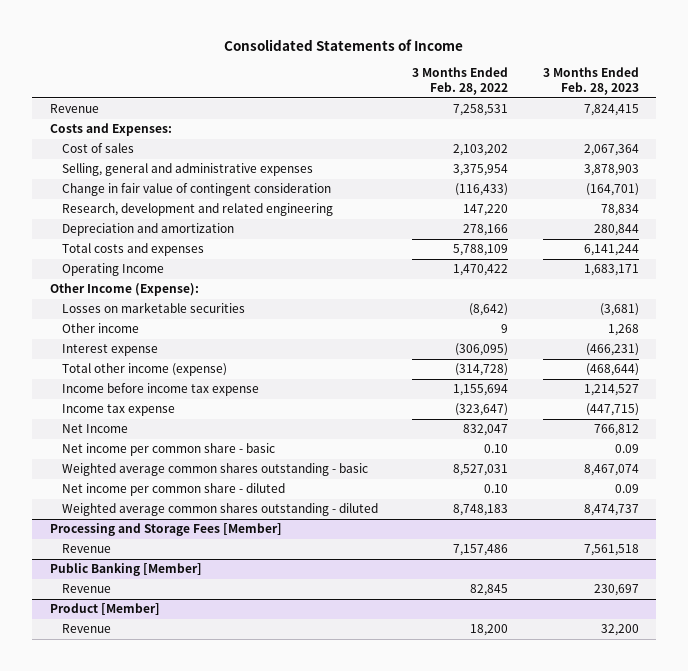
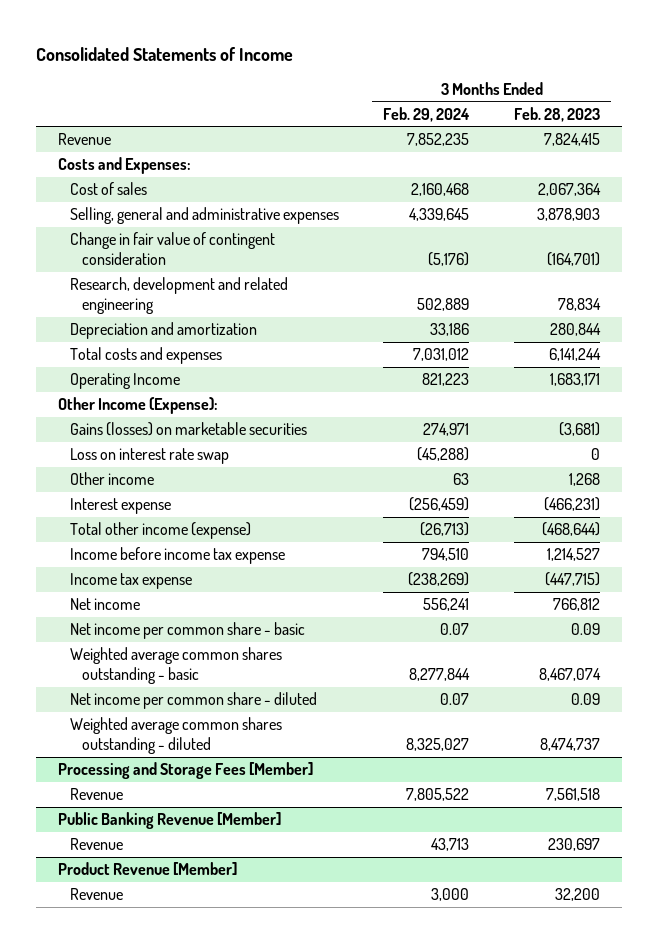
[412,66,509,96] 3 Months Ended Feb. 28, 2022 -> none
none -> [383,106,471,122] Feb. 29, 2024
[61,302,245,314] Losses on marketable securities -> [70,422,308,437] Gains (losses) on marketable securities
none -> [70,448,230,465] Loss on interest rate swap
[61,424,128,434] Net Income -> [70,598,141,611] Net income
[49,563,202,577] Public Banking [Member] -> [58,812,282,830] Public Banking Revenue [Member]
[49,603,160,616] Product [Member] -> [58,862,238,876] Product Revenue [Member]

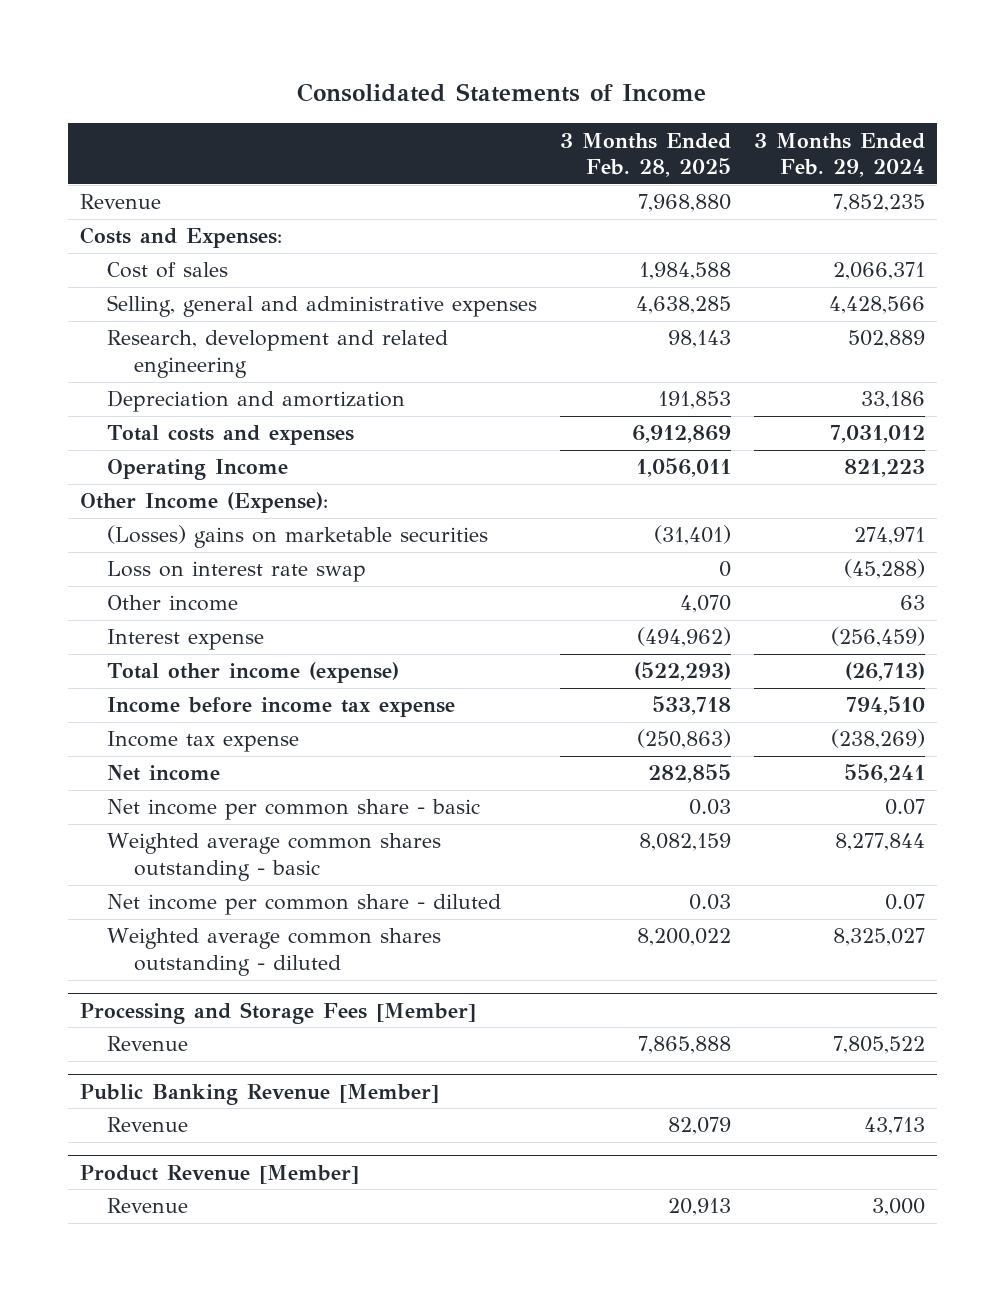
[513,106,600,122] Feb. 28, 2023 -> none
none -> [559,132,731,177] 3 Months Ended Feb. 28, 2025
[70,232,276,266] Change in fair value of contingent consideration -> none
[411,183,470,197] 2,160,468 -> [833,262,926,281] 2,066,371
[409,208,470,222] 4,339,645 -> [829,296,926,315] 4,428,566
[70,422,308,437] Gains (losses) on marketable securities -> [106,525,488,549] (Losses) gains on marketable securities

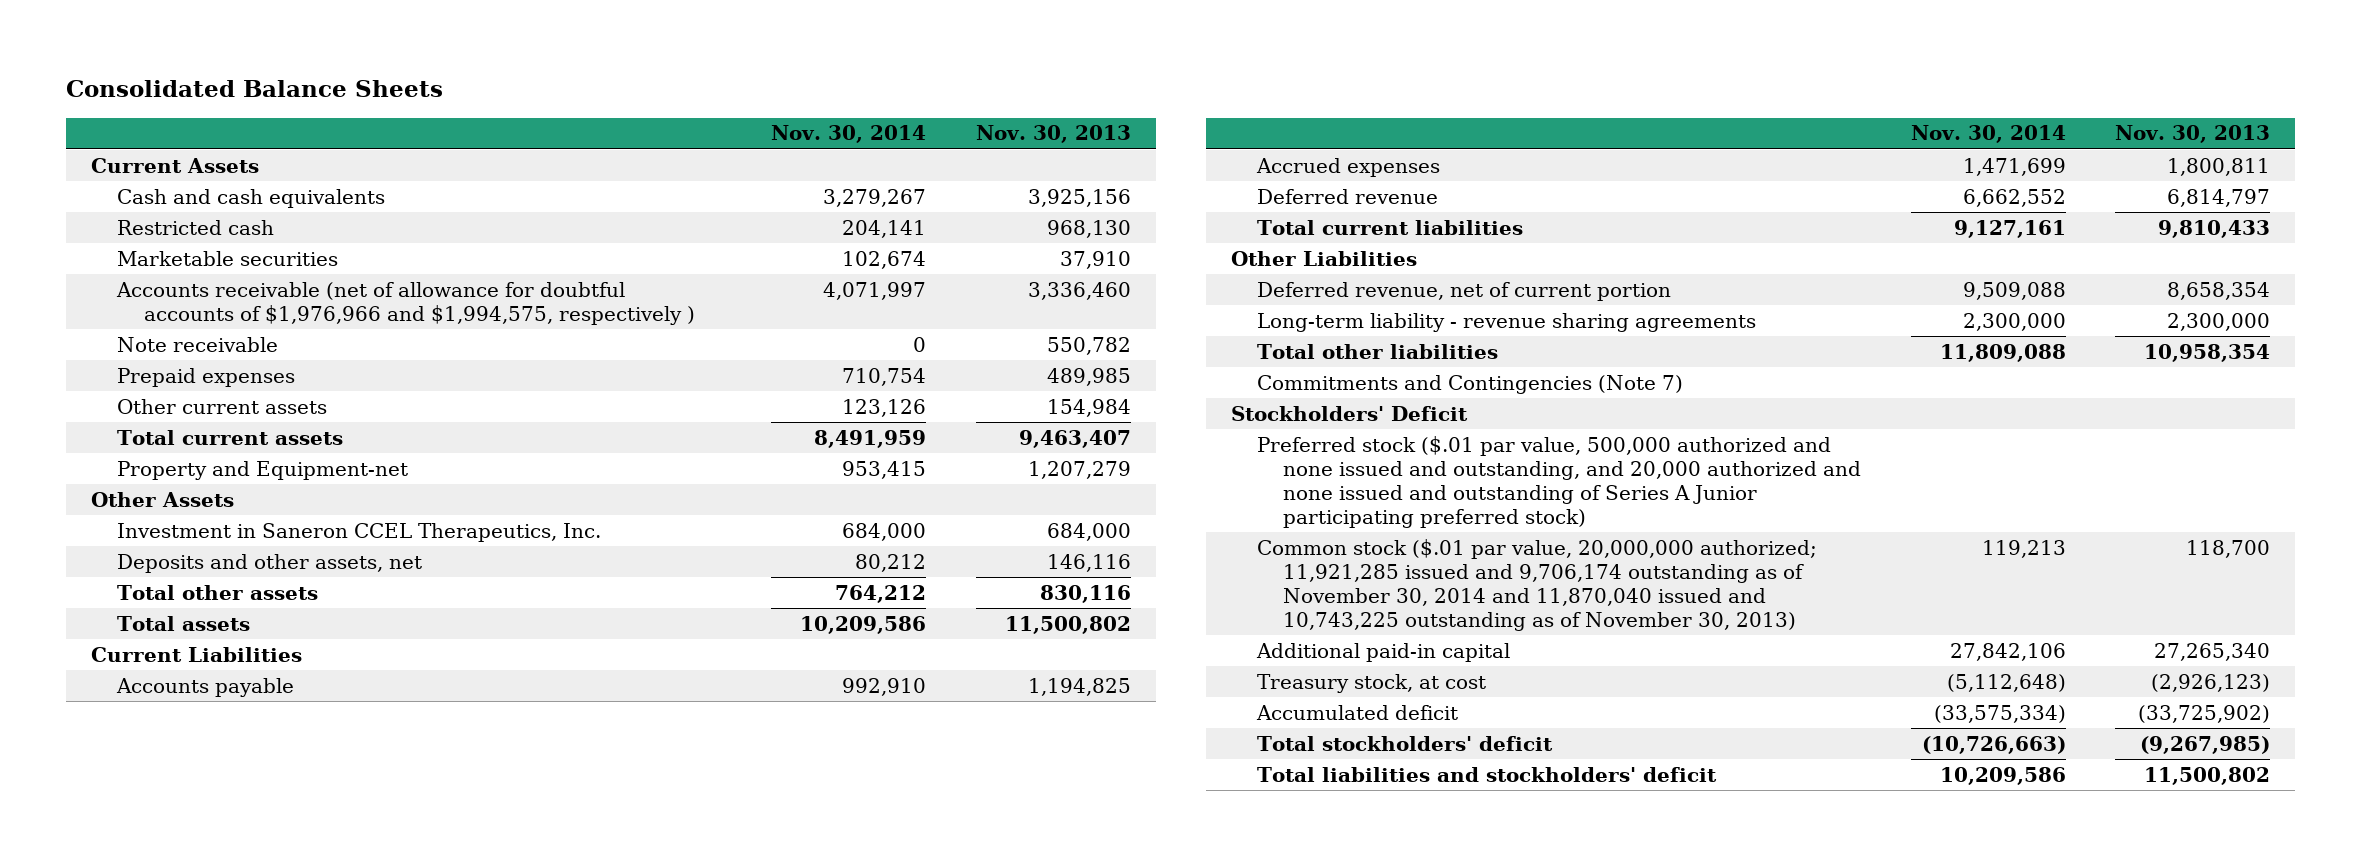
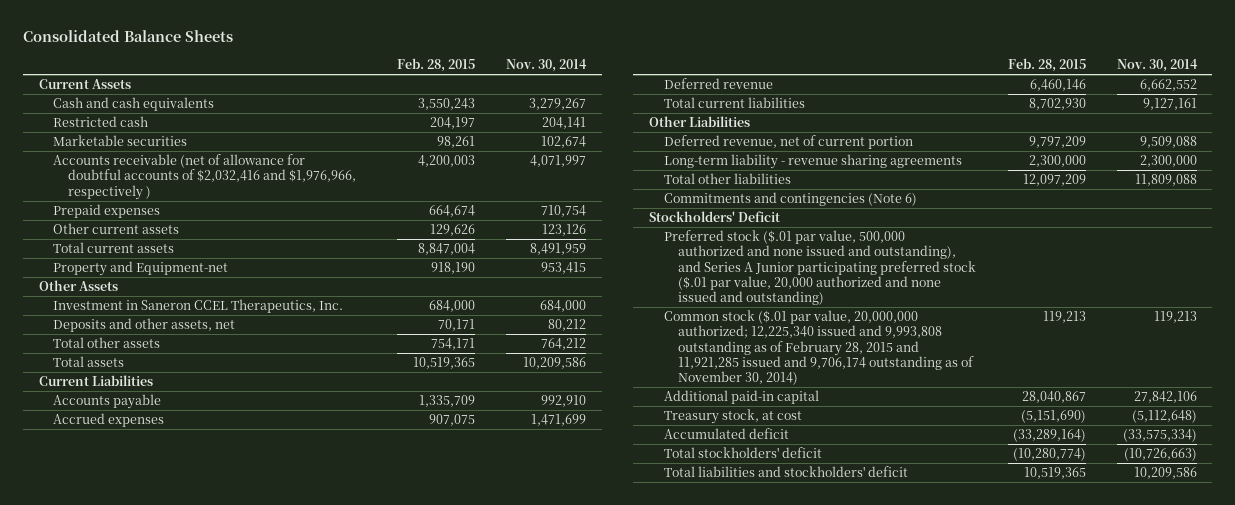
[975,125,1131,144] Nov. 30, 2013 -> none
none -> [397,58,476,73] Feb. 28, 2015
[117,336,279,352] Note receivable -> none
[116,281,695,325] Accounts receivable (net of allowance for doubtful accounts of $1,976,966 and $1,994,575, respectively ) -> [53,154,357,200] Accounts receivable (net of allowance for doubtful accounts of $2,032,416 and $1,976,966, respectively )
[1256,374,1683,394] Commitments and Contingencies (Note 7) -> [663,192,917,207] Commitments and contingencies (Note 6)
[1256,435,1862,529] Preferred stock ($.01 par value, 500,000 authorized and none issued and outstanding, and 20,000 authorized and none issued and outstanding of Series A Junior participating preferred stock) -> [663,230,977,305] Preferred stock ($.01 par value, 500,000 authorized and none issued and outstanding), and Series A Junior participating preferred stock ($.01 par value, 20,000 authorized and none issued and outstanding)
[1256,538,1817,632] Common stock ($.01 par value, 20,000,000 authorized; 11,921,285 issued and 9,706,174 outstanding as of November 30, 2014 and 11,870,040 issued and 10,743,225 outstanding as of November 30, 2013) -> [663,310,975,385] Common stock ($.01 par value, 20,000,000 authorized; 12,225,340 issued and 9,993,808 outstanding as of February 28, 2015 and 11,921,285 issued and 9,706,174 outstanding as of November 30, 2014)

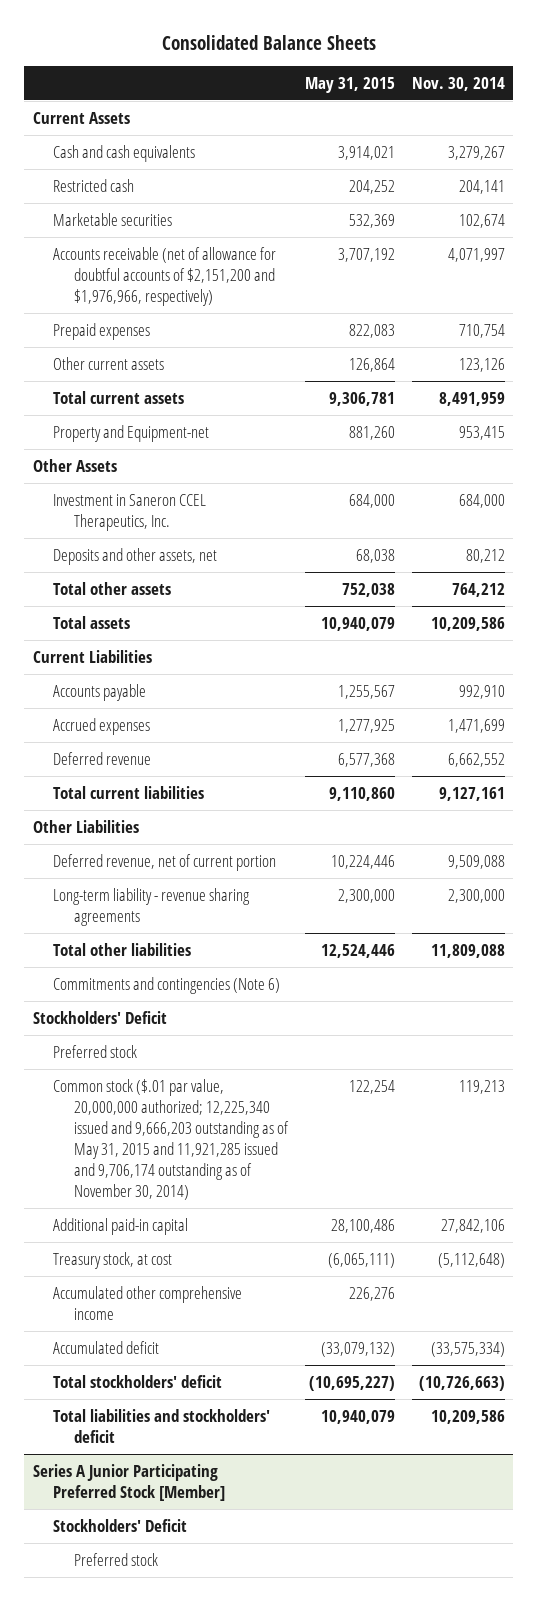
[397,58,476,73] Feb. 28, 2015 -> none
none -> [304,76,395,93] May 31, 2015
[53,154,357,200] Accounts receivable (net of allowance for doubtful accounts of $2,032,416 and $1,976,966, respectively ) -> [53,246,277,306] Accounts receivable (net of allowance for doubtful accounts of $2,151,200 and $1,976,966, respectively)
[663,230,977,305] Preferred stock ($.01 par value, 500,000 authorized and none issued and outstanding), and Series A Junior participating preferred stock ($.01 par value, 20,000 authorized and none issued and outstanding) -> [53,1044,138,1058] Preferred stock
[663,310,975,385] Common stock ($.01 par value, 20,000,000 authorized; 12,225,340 issued and 9,993,808 outstanding as of February 28, 2015 and 11,921,285 issued and 9,706,174 outstanding as of November 30, 2014) -> [53,1078,290,1200] Common stock ($.01 par value, 20,000,000 authorized; 12,225,340 issued and 9,666,203 outstanding as of May 31, 2015 and 11,921,285 issued and 9,706,174 outstanding as of November 30, 2014)
none -> [53,1285,243,1320] Accumulated other comprehensive income
none -> [32,1463,226,1501] Series A Junior Participating Preferred Stock [Member]
none -> [53,1518,188,1532] Stockholders' Deficit
none -> [74,1552,159,1566] Preferred stock

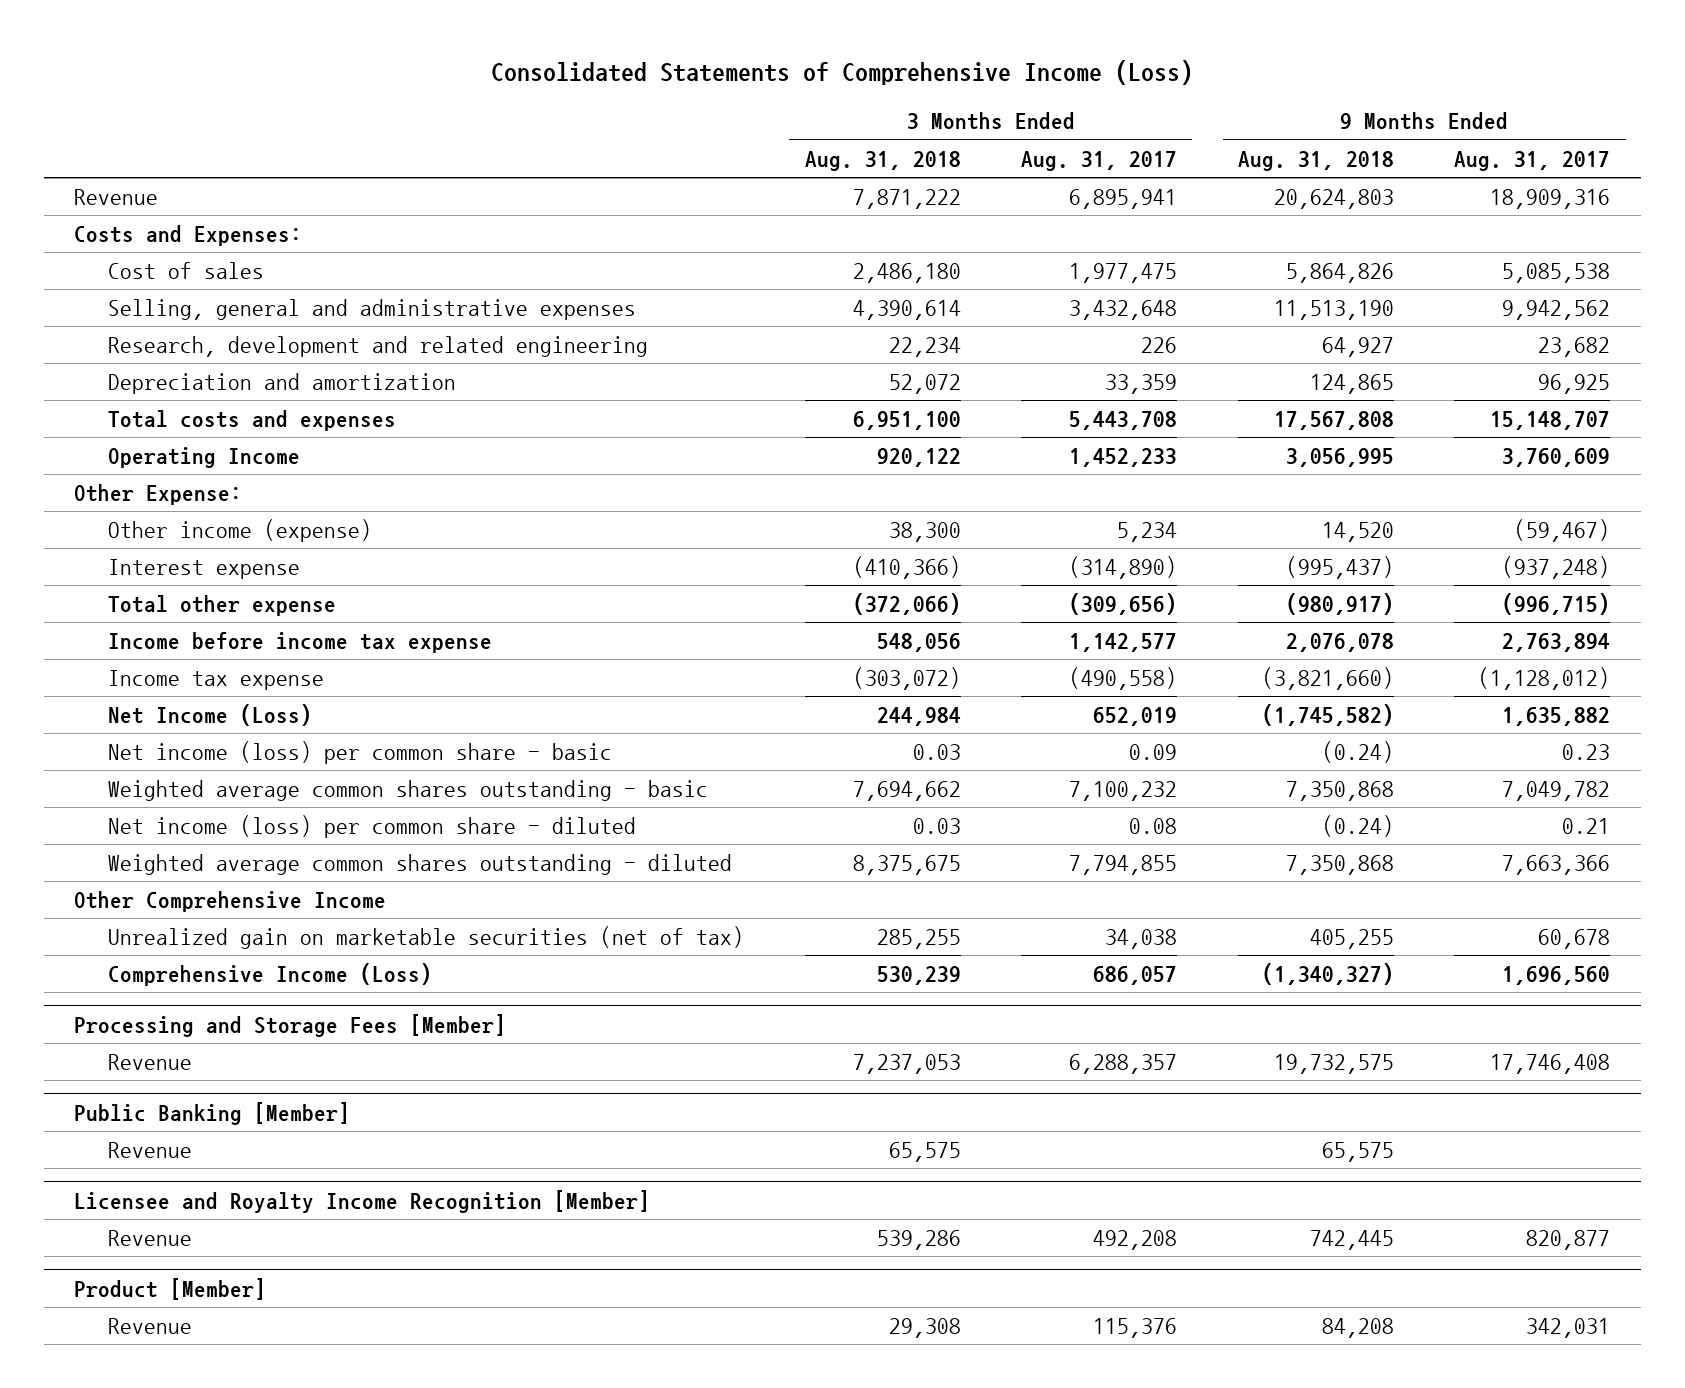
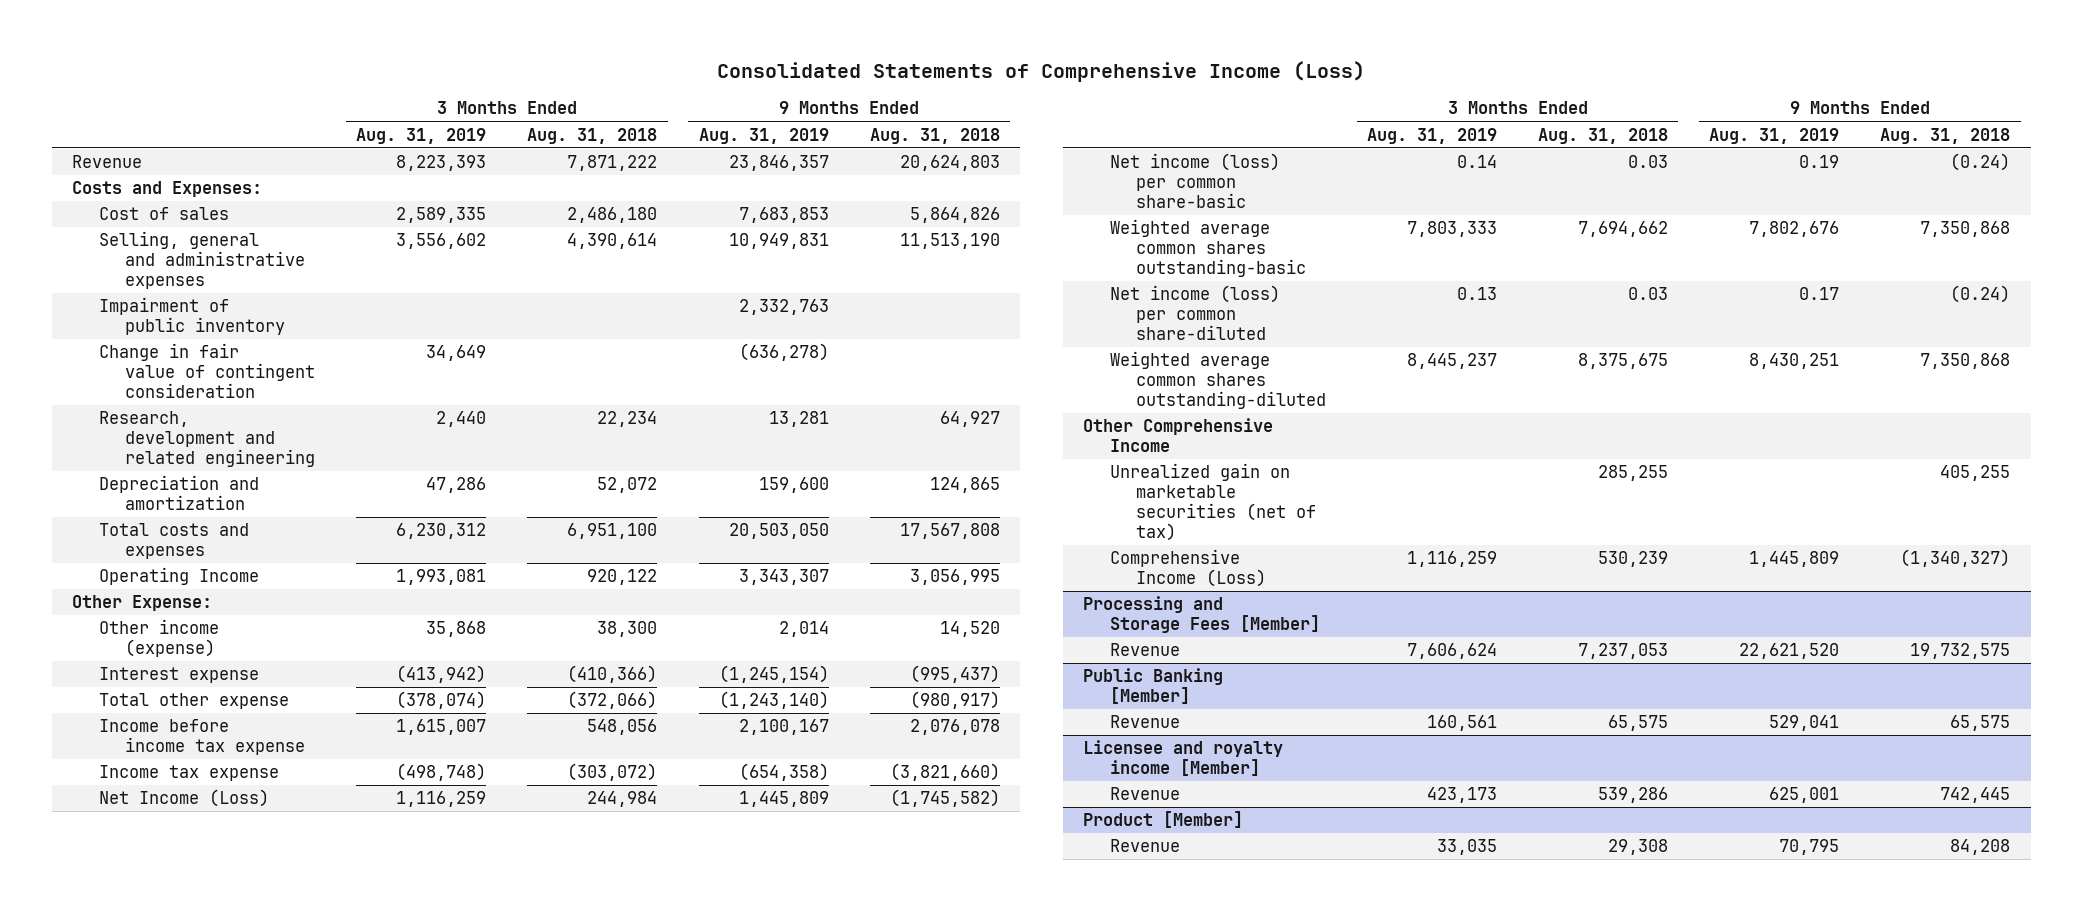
[1021,150,1178,171] Aug. 31, 2017 -> none
[1454,150,1611,171] Aug. 31, 2017 -> none
none -> [356,127,487,144] Aug. 31, 2019
none -> [698,127,829,144] Aug. 31, 2019
none -> [98,297,286,336] Impairment of public inventory
none -> [98,343,316,398] Change in fair value of contingent consideration
[107,741,612,765] Net income (loss) per common share - basic -> [1109,153,1280,208] Net income (loss) per common share-basic
[107,780,708,802] Weighted average common shares outstanding - basic -> [1109,219,1306,277] Weighted average common shares outstanding-basic
[107,815,636,839] Net income (loss) per common share - diluted -> [1109,285,1280,340] Net income (loss) per common share-diluted
[107,854,732,876] Weighted average common shares outstanding - diluted -> [1109,351,1326,409] Weighted average common shares outstanding-diluted
[74,1189,651,1213] Licensee and Royalty Income Recognition [Member] -> [1083,740,1284,777] Licensee and royalty income [Member]

